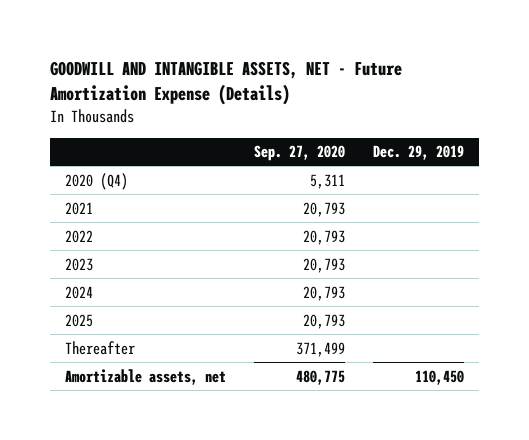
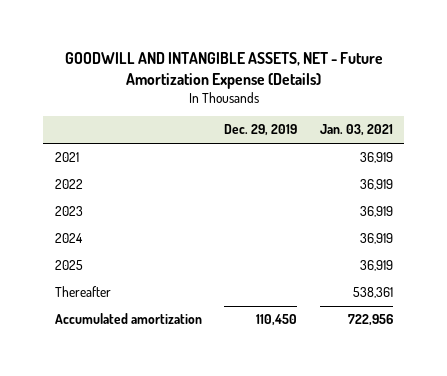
[254,145,346,162] Sep. 27, 2020 -> none
none -> [319,124,393,137] Jan. 03, 2021
[64,172,128,190] 2020 (Q4) -> none
[64,368,226,385] Amortizable assets, net -> [54,313,202,325] Accumulated amortization

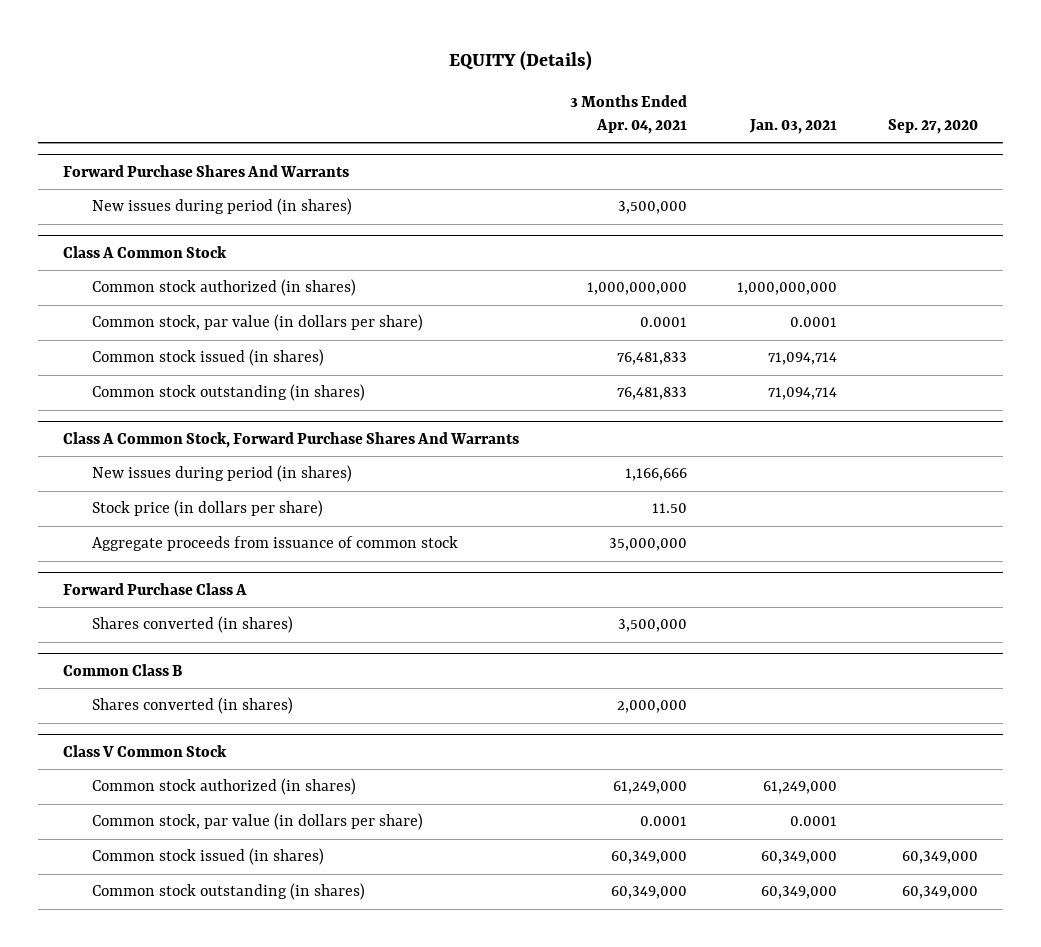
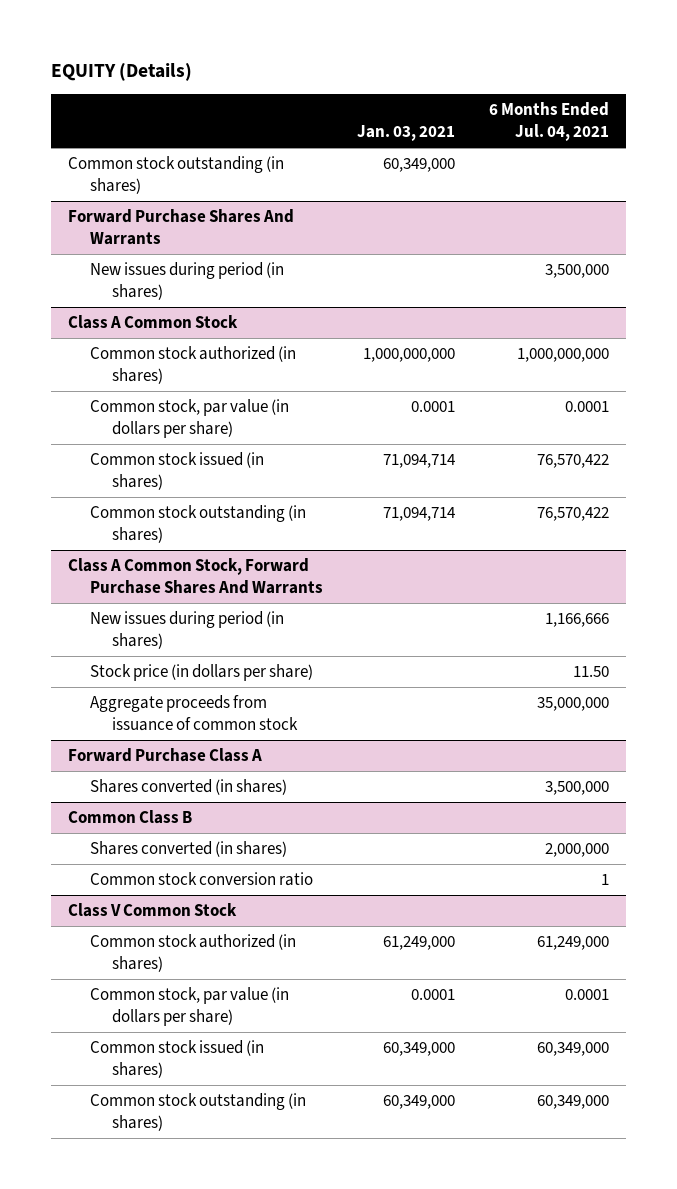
[569,94,687,134] 3 Months Ended Apr. 04, 2021 -> none
[888,118,979,134] Sep. 27, 2020 -> none
none -> [489,102,610,142] 6 Months Ended Jul. 04, 2021
none -> [67,156,284,195] Common stock outstanding (in shares)
none -> [89,872,313,887] Common stock conversion ratio

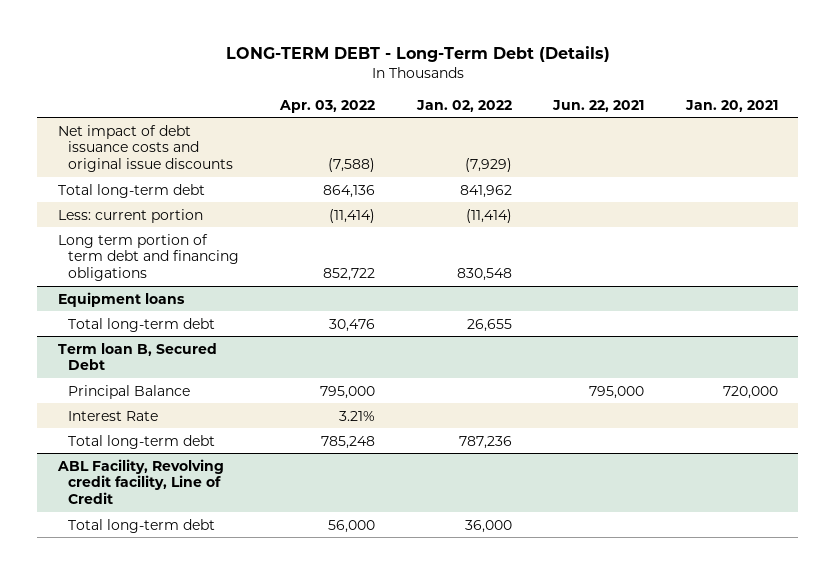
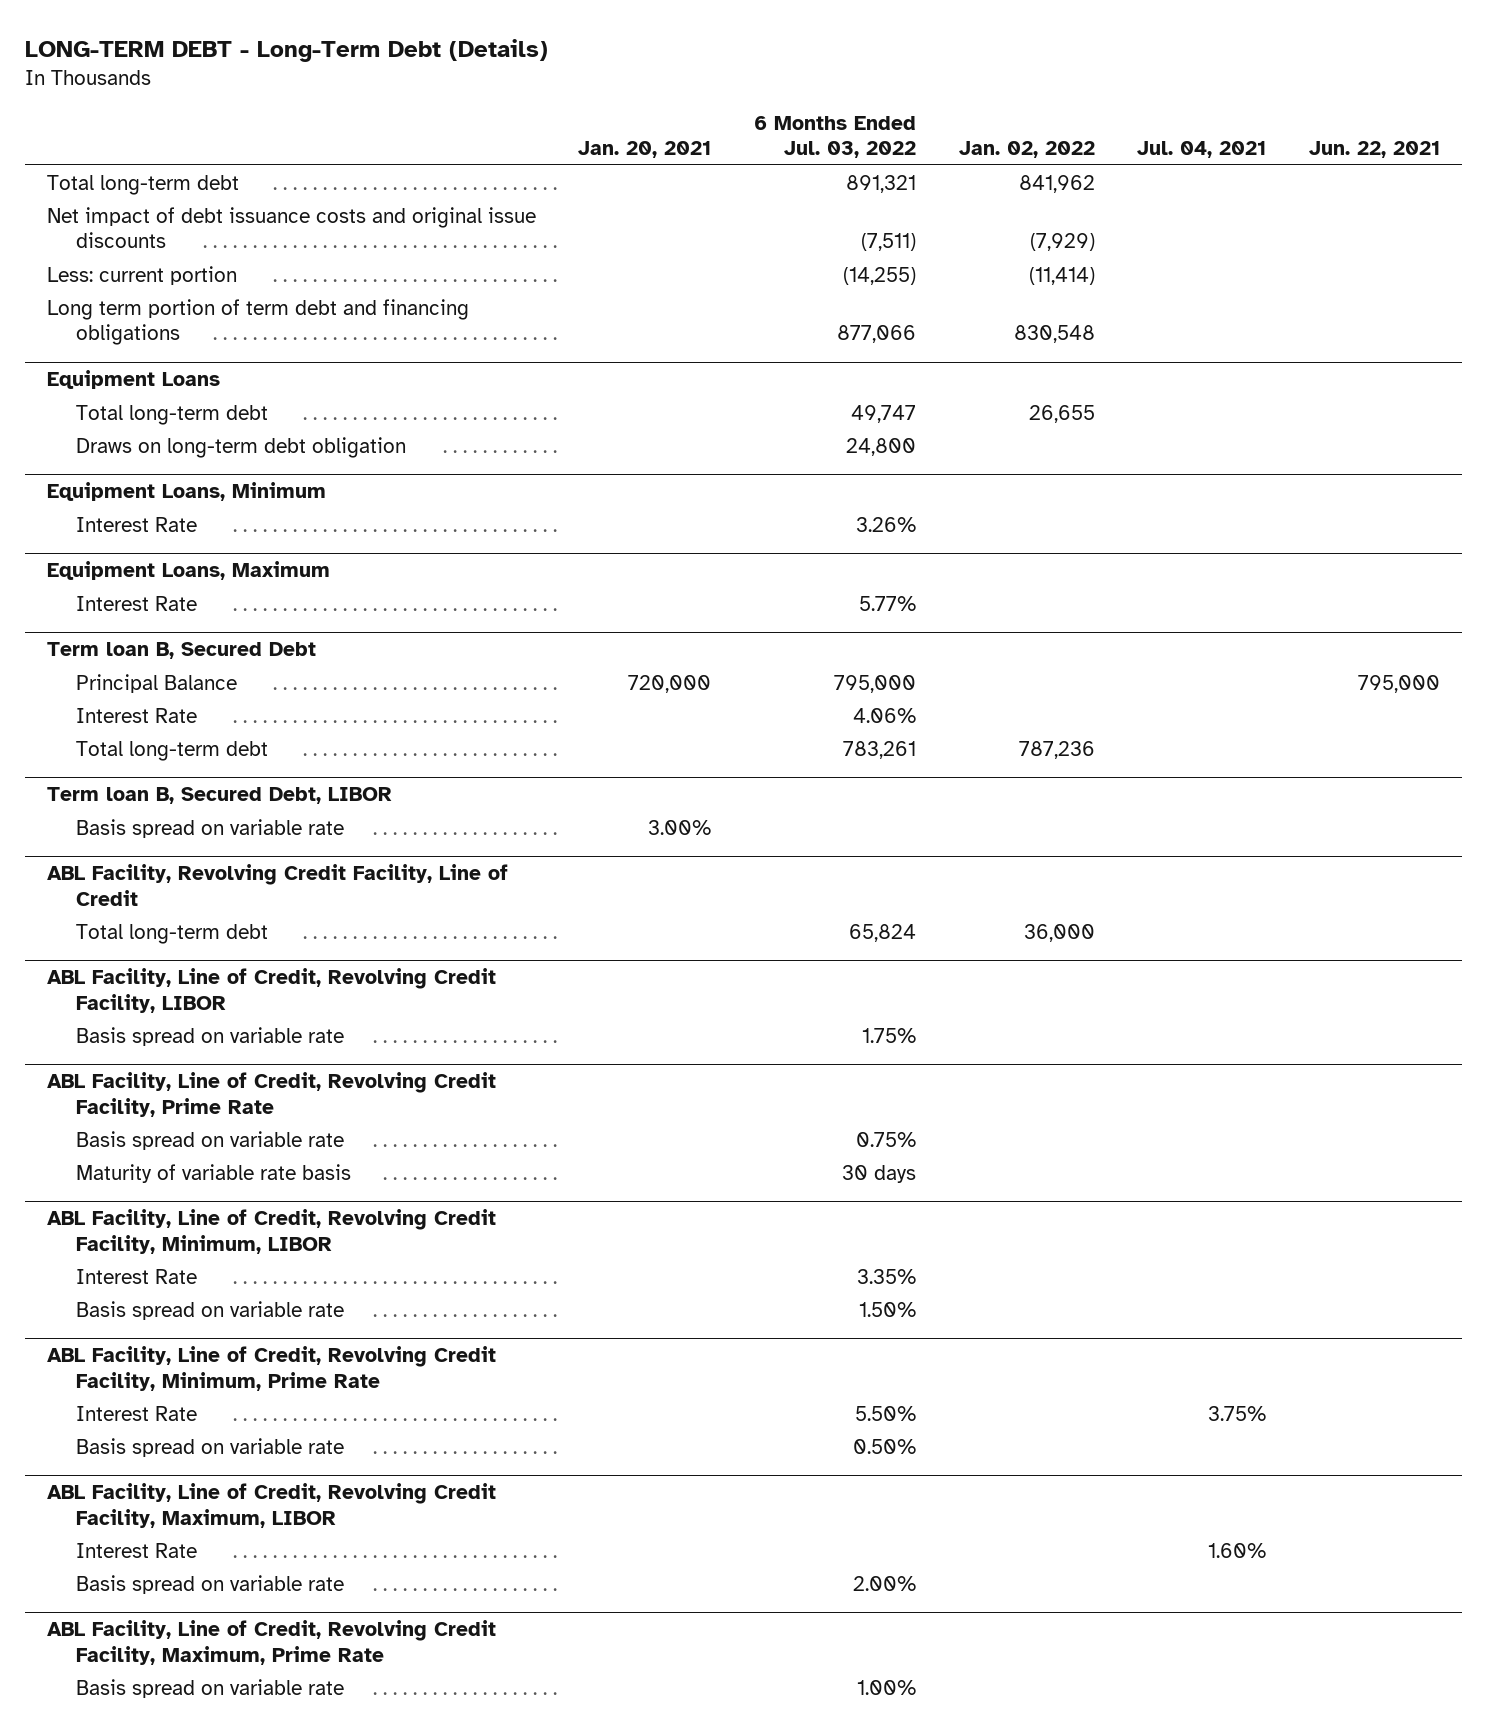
[279,99,376,113] Apr. 03, 2022 -> none
none -> [754,115,917,159] 6 Months Ended Jul. 03, 2022
none -> [1137,141,1267,159] Jul. 04, 2021
[57,124,233,173] Net impact of debt issuance costs and original issue discounts -> [46,206,536,249] Net impact of debt issuance costs and original issue discounts
[57,291,185,307] Equipment loans -> [46,370,220,390] Equipment Loans
none -> [76,436,407,458] Draws on long-term debt obligation
none -> [46,482,326,502] Equipment Loans, Minimum
none -> [76,516,198,532] Interest Rate
none -> [46,561,330,581] Equipment Loans, Maximum
none -> [76,595,198,611] Interest Rate
none -> [46,787,392,805] Term loan B, Secured Debt, LIBOR
none -> [76,818,345,838] Basis spread on variable rate
[56,458,224,505] ABL Facility, Revolving credit facility, Line of Credit -> [46,864,508,906] ABL Facility, Revolving Credit Facility, Line of Credit
none -> [46,968,496,1013] ABL Facility, Line of Credit, Revolving Credit Facility, LIBOR
none -> [76,1026,345,1046] Basis spread on variable rate
none -> [46,1072,496,1117] ABL Facility, Line of Credit, Revolving Credit Facility, Prime Rate
none -> [76,1130,345,1150] Basis spread on variable rate
none -> [76,1163,352,1183] Maturity of variable rate basis
none -> [46,1209,496,1254] ABL Facility, Line of Credit, Revolving Credit Facility, Minimum, LIBOR
none -> [76,1268,198,1284] Interest Rate
none -> [76,1300,345,1320] Basis spread on variable rate
none -> [46,1346,496,1391] ABL Facility, Line of Credit, Revolving Credit Facility, Minimum, Prime Rate
none -> [76,1405,198,1421] Interest Rate
none -> [76,1437,345,1457] Basis spread on variable rate
none -> [46,1483,496,1528] ABL Facility, Line of Credit, Revolving Credit Facility, Maximum, LIBOR
none -> [76,1542,198,1558] Interest Rate
none -> [76,1574,345,1594] Basis spread on variable rate
none -> [46,1620,496,1665] ABL Facility, Line of Credit, Revolving Credit Facility, Maximum, Prime Rate
none -> [76,1678,345,1698] Basis spread on variable rate

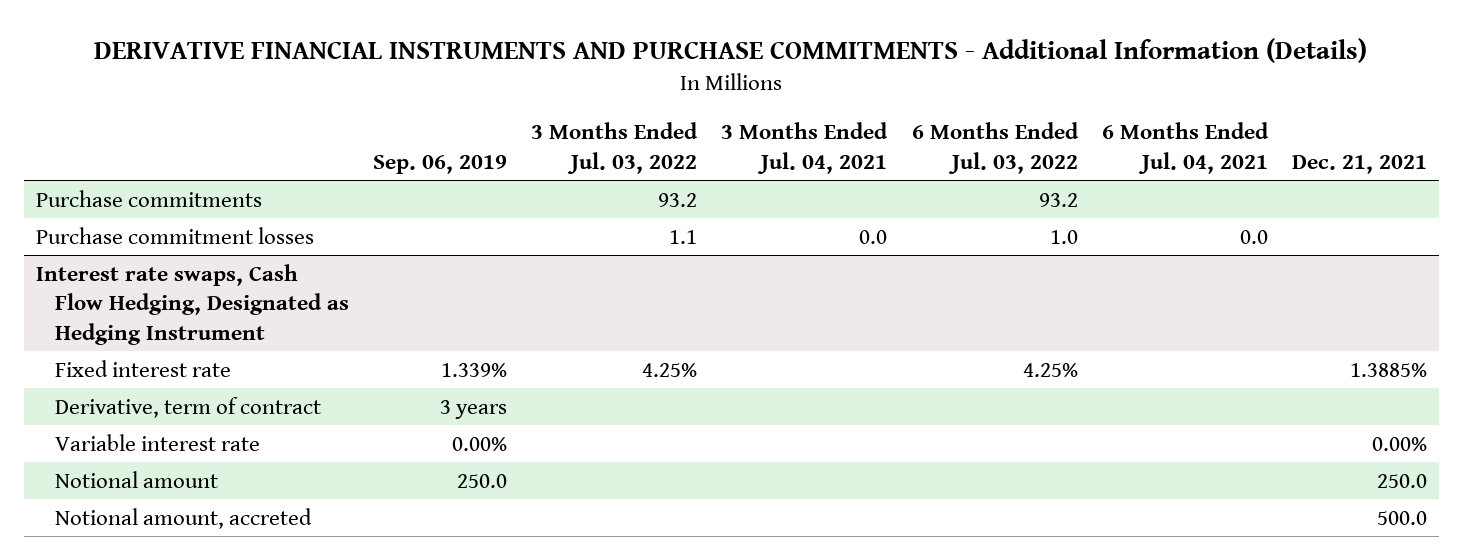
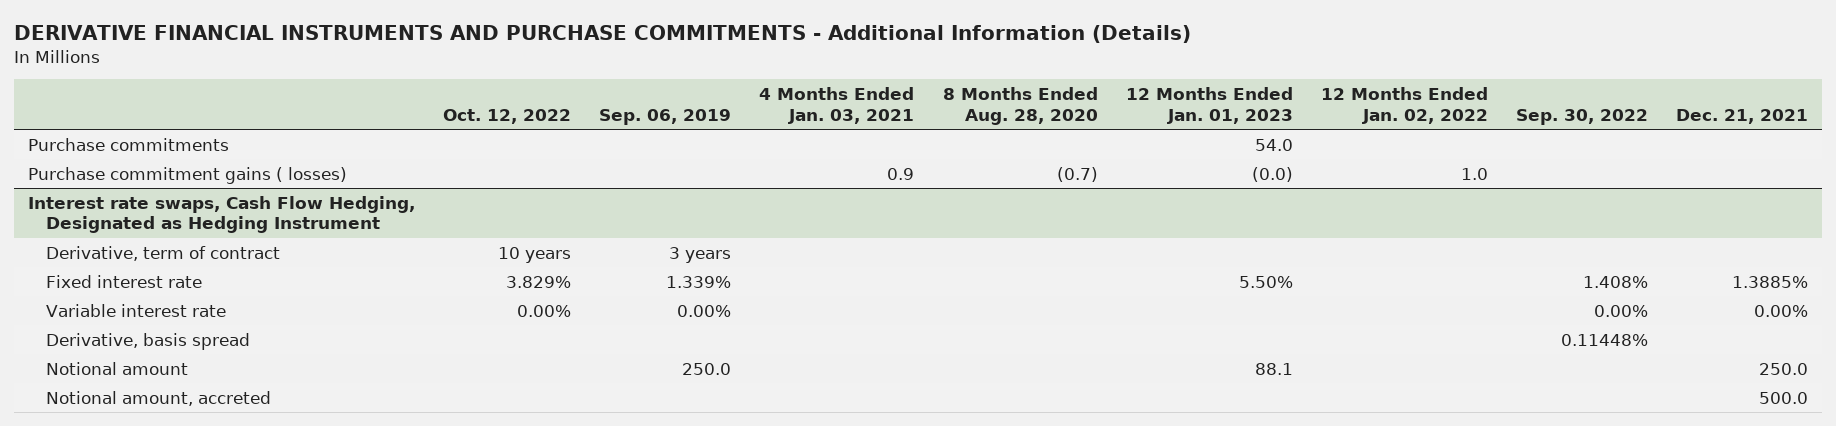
[531,122,699,174] 3 Months Ended Jul. 03, 2022 -> none
[721,122,889,174] 3 Months Ended Jul. 04, 2021 -> none
[911,122,1079,174] 6 Months Ended Jul. 03, 2022 -> none
[1101,122,1269,174] 6 Months Ended Jul. 04, 2021 -> none
none -> [443,108,572,124] Oct. 12, 2022
none -> [759,87,915,124] 4 Months Ended Jan. 03, 2021
none -> [942,87,1098,125] 8 Months Ended Aug. 28, 2020
none -> [1125,87,1293,124] 12 Months Ended Jan. 01, 2023
none -> [1320,87,1488,124] 12 Months Ended Jan. 02, 2022
none -> [1516,108,1649,125] Sep. 30, 2022
[35,226,314,244] Purchase commitment losses -> [27,166,347,184] Purchase commitment gains ( losses)
[54,359,231,377] Fixed interest rate -> [45,274,202,288] Fixed interest rate
none -> [45,332,250,350] Derivative, basis spread

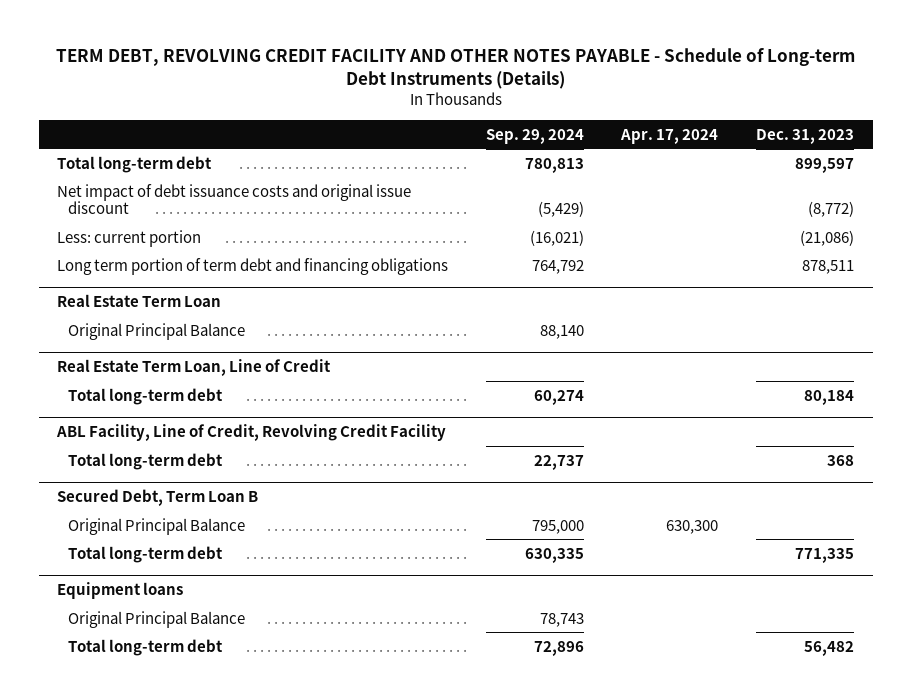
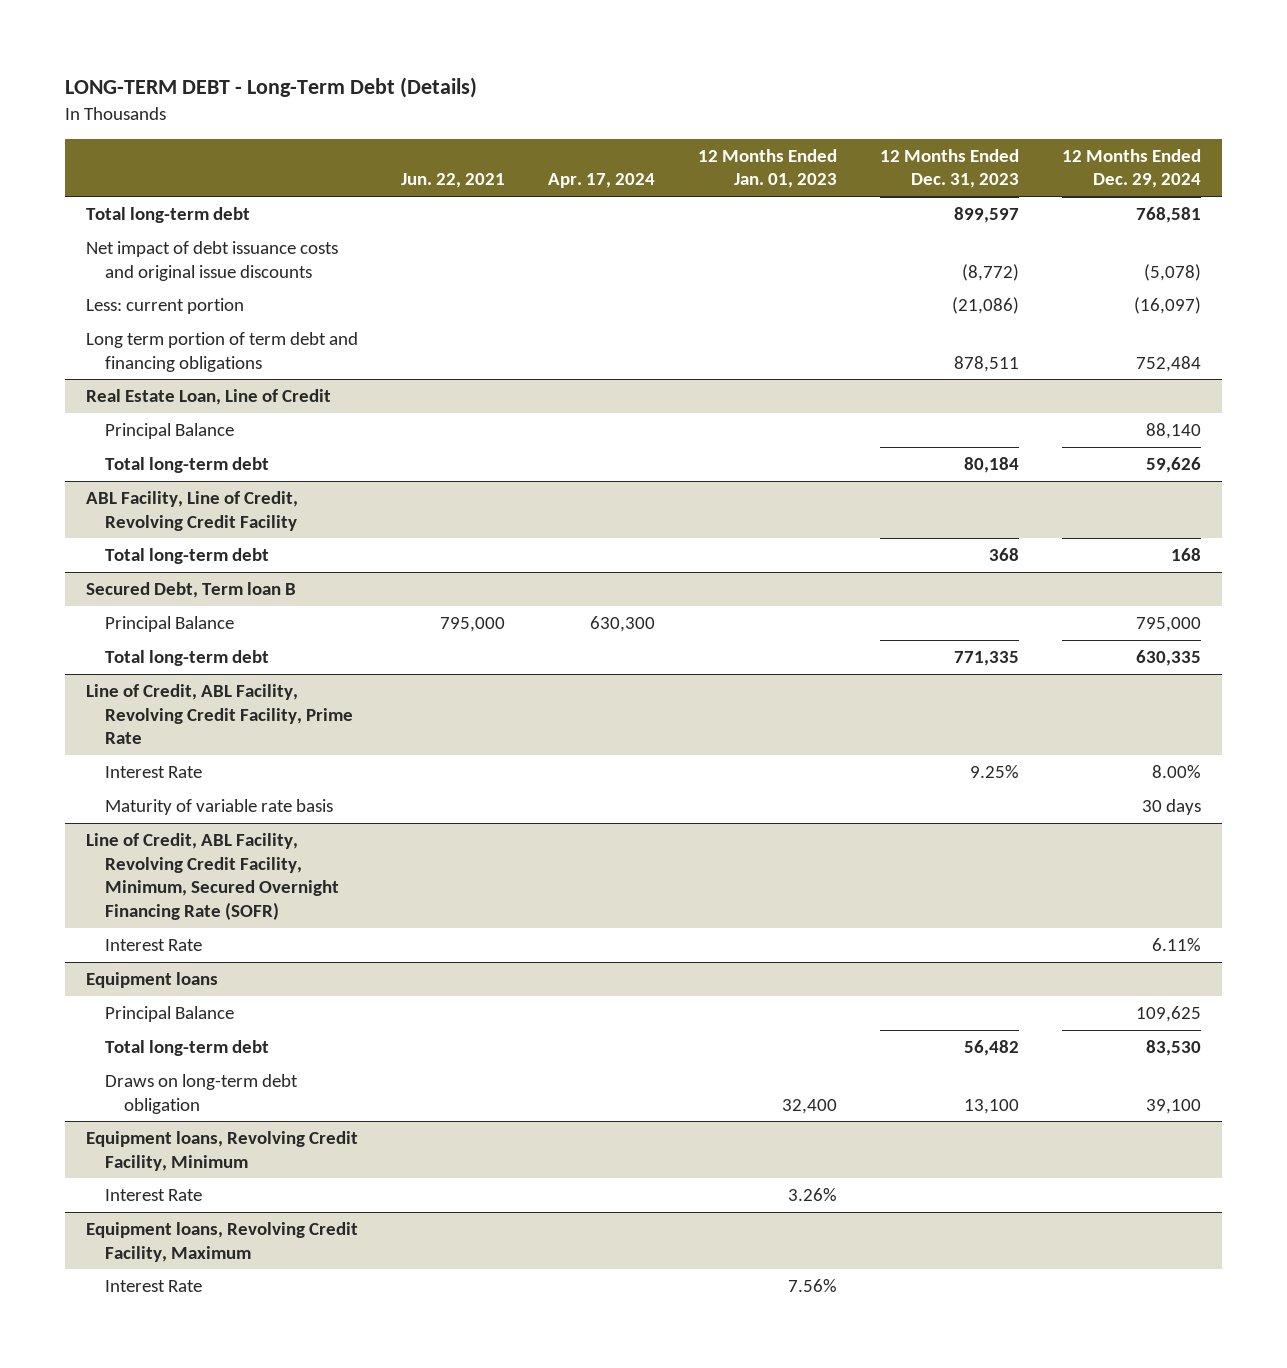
[55,47,855,89] TERM DEBT, REVOLVING CREDIT FACILITY AND OTHER NOTES PAYABLE - Schedule of Long-term Debt Instruments (Details) -> [64,77,477,99] LONG-TERM DEBT - Long-Term Debt (Details)
[485,128,584,144] Sep. 29, 2024 -> none
[755,128,854,144] Dec. 31, 2023 -> none
none -> [401,173,506,189] Jun. 22, 2021
none -> [697,148,837,189] 12 Months Ended Jan. 01, 2023
none -> [879,148,1019,189] 12 Months Ended Dec. 31, 2023
none -> [1061,148,1201,189] 12 Months Ended Dec. 29, 2024
[57,183,412,215] Net impact of debt issuance costs and original issue discount -> [86,241,339,281] Net impact of debt issuance costs and original issue discounts
[57,294,222,308] Real Estate Term Loan -> none
[68,322,246,340] Original Principal Balance -> none
[57,359,332,377] Real Estate Term Loan, Line of Credit -> [86,389,332,406] Real Estate Loan, Line of Credit
none -> [105,423,235,440] Principal Balance
[57,489,259,507] Secured Debt, Term Loan B -> [86,582,297,599] Secured Debt, Term loan B
[68,517,246,535] Original Principal Balance -> [105,616,235,633] Principal Balance
none -> [86,684,354,745] Line of Credit, ABL Facility, Revolving Credit Facility, Prime Rate
none -> [105,766,203,779] Interest Rate
none -> [105,799,334,816] Maturity of variable rate basis
none -> [86,833,340,920] Line of Credit, ABL Facility, Revolving Credit Facility, Minimum, Secured Overnight Financing Rate (SOFR)
none -> [105,939,203,952] Interest Rate
[68,610,246,628] Original Principal Balance -> [105,1006,235,1023] Principal Balance
none -> [105,1074,299,1114] Draws on long-term debt obligation
none -> [86,1131,359,1171] Equipment loans, Revolving Credit Facility, Minimum
none -> [105,1189,203,1202] Interest Rate
none -> [86,1222,359,1262] Equipment loans, Revolving Credit Facility, Maximum
none -> [105,1280,203,1293] Interest Rate

